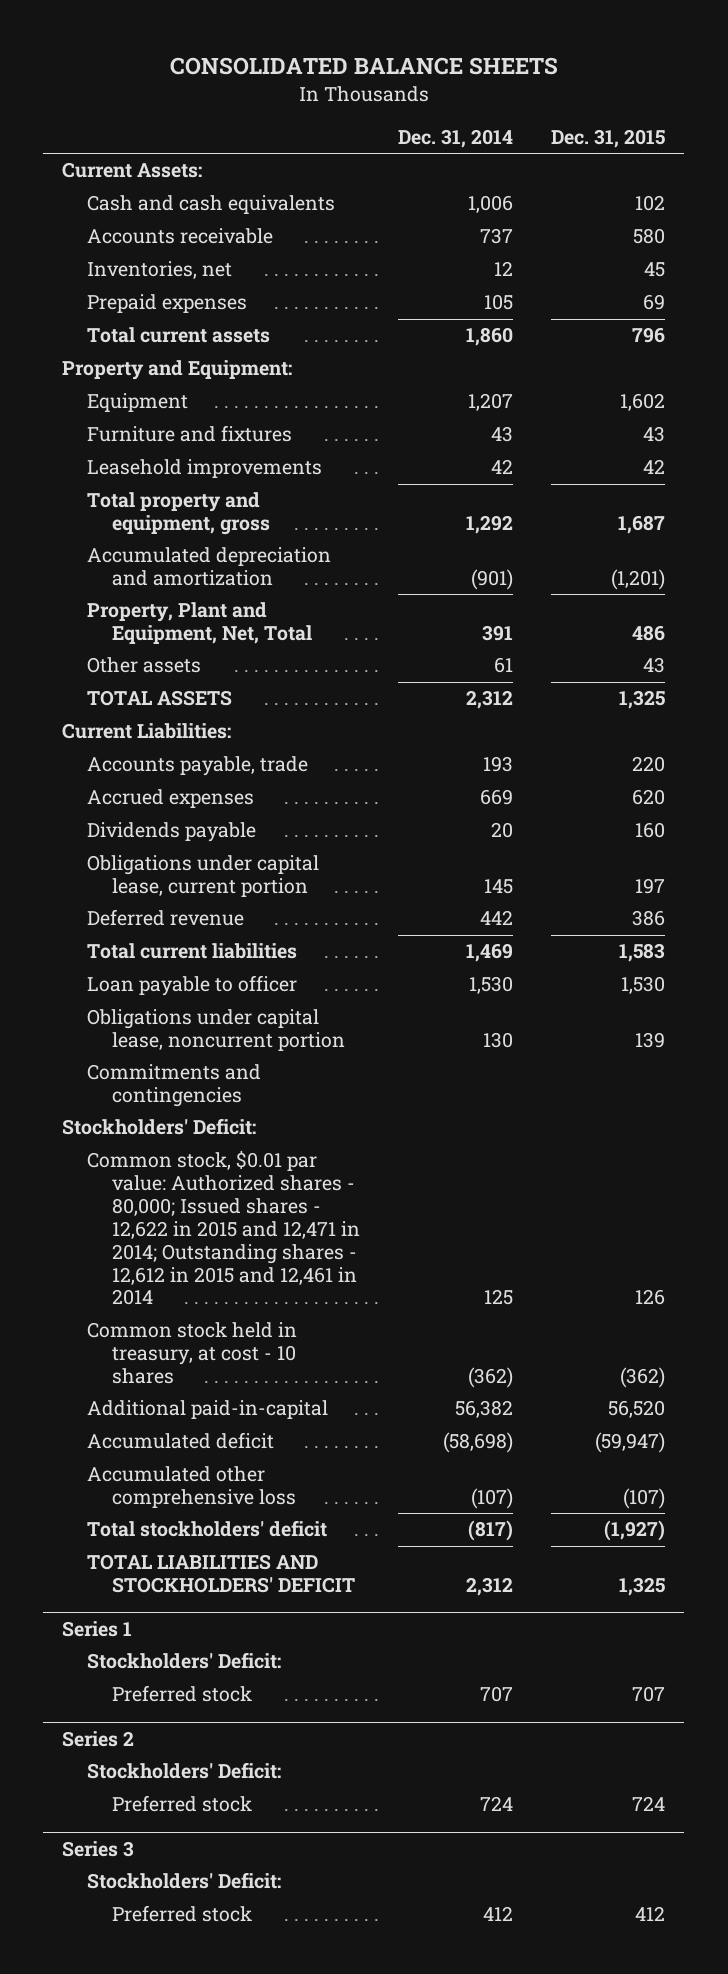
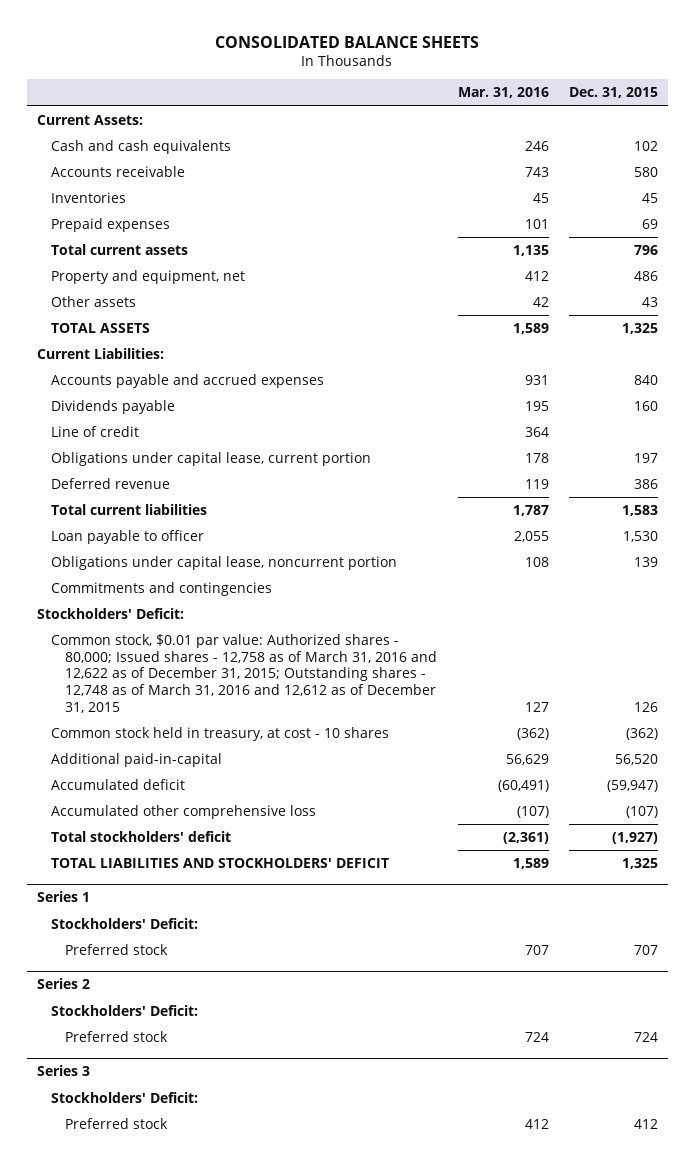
[398,128,514,148] Dec. 31, 2014 -> none
none -> [457,87,549,99] Mar. 31, 2016
[87,261,233,280] Inventories, net -> [51,192,127,204] Inventories
[62,360,293,381] Property and Equipment: -> none
[87,393,189,413] Equipment -> none
[87,425,293,443] Furniture and fixtures -> none
[87,459,323,479] Leasehold improvements -> none
[87,492,271,536] Total property and equipment, gross -> none
[87,547,332,587] Accumulated depreciation and amortization -> none
[87,602,313,645] Property, Plant and Equipment, Net, Total -> [51,270,246,285] Property and equipment, net
[87,756,309,777] Accounts payable, trade -> none
[87,789,255,809] Accrued expenses -> none
none -> [51,374,325,389] Accounts payable and accrued expenses
none -> [51,426,140,438] Line of credit
[87,1150,361,1306] Common stock, $0.01 par value: Authorized shares - 80,000; Issued shares - 12,622 in 2015 and 12,471 in 2014; Outstanding shares - 12,612 in 2015 and 12,461 in 2014 -> [51,634,438,713] Common stock, $0.01 par value: Authorized shares - 80,000; Issued shares - 12,758 as of March 31, 2016 and 12,622 as of December 31, 2015; Outstanding shares - 12,748 as of March 31, 2016 and 12,612 as of December 31, 2015

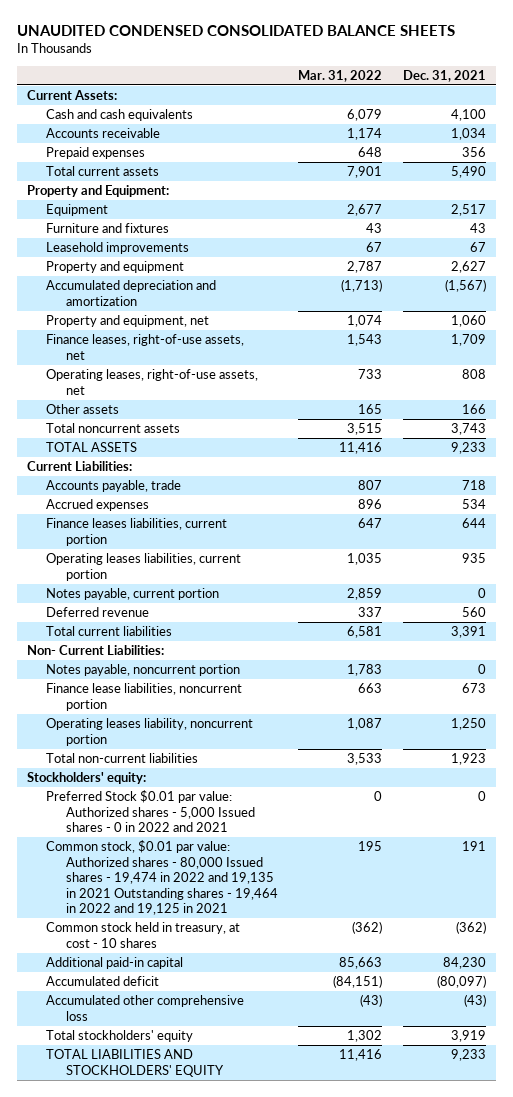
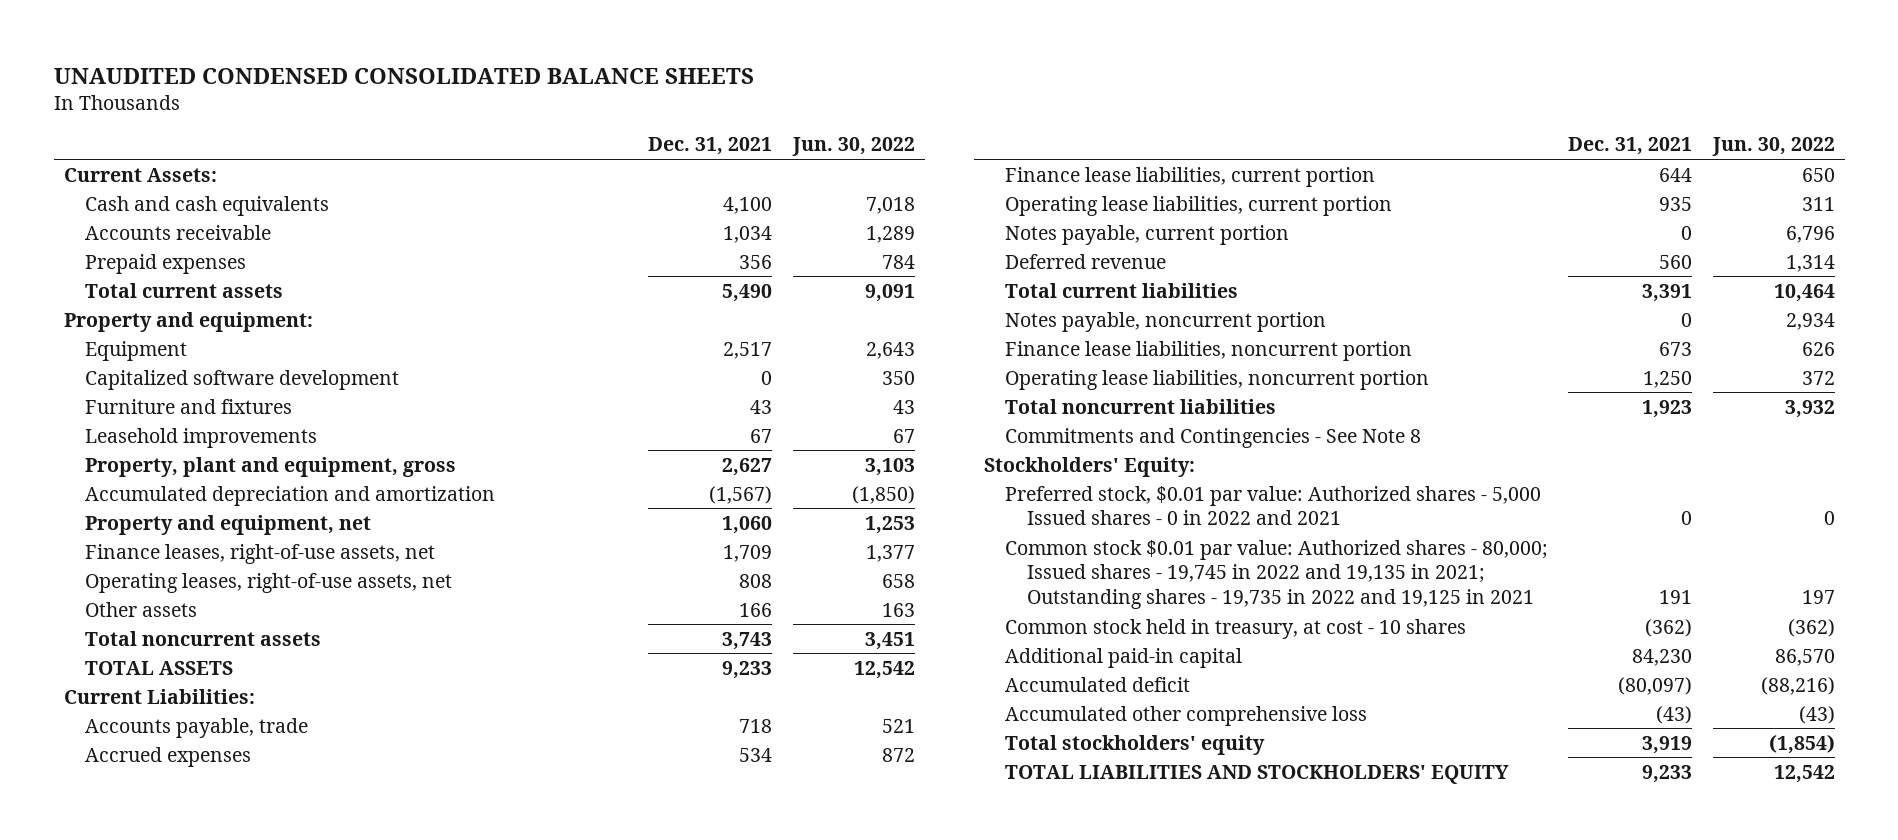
[298,70,383,83] Mar. 31, 2022 -> none
none -> [791,137,915,157] Jun. 30, 2022
[26,185,169,198] Property and Equipment: -> [63,311,313,332] Property and equipment:
none -> [85,369,400,390] Capitalized software development
[46,261,185,274] Property and equipment -> [85,456,457,477] Property, plant and equipment, gross
[46,518,228,546] Finance leases liabilities, current portion -> [1005,166,1376,187] Finance lease liabilities, current portion
[46,553,242,581] Operating leases liabilities, current portion -> [1005,195,1393,216] Operating lease liabilities, current portion
[26,645,164,656] Non- Current Liabilities: -> none
[46,718,254,746] Operating leases liability, noncurrent portion -> [1005,369,1430,390] Operating lease liabilities, noncurrent portion
[46,753,199,764] Total non-current liabilities -> [1005,398,1277,414] Total noncurrent liabilities
none -> [1005,427,1422,448] Commitments and Contingencies - See Note 8
[26,772,146,785] Stockholders' equity: -> [983,456,1195,477] Stockholders' Equity:
[46,790,255,833] Preferred Stock $0.01 par value: Authorized shares - 5,000 Issued shares - 0 in 2022 and 2021 -> [1005,485,1542,526] Preferred stock, $0.01 par value: Authorized shares - 5,000 Issued shares - 0 in 2022 and 2021
[46,840,278,916] Common stock, $0.01 par value: Authorized shares - 80,000 Issued shares - 19,474 in 2022 and 19,135 in 2021 Outstanding shares - 19,464 in 2022 and 19,125 in 2021 -> [1005,539,1549,609] Common stock $0.01 par value: Authorized shares - 80,000; Issued shares - 19,745 in 2022 and 19,135 in 2021; Outstanding shares - 19,735 in 2022 and 19,125 in 2021

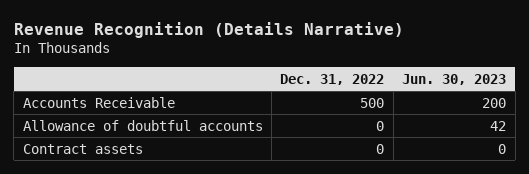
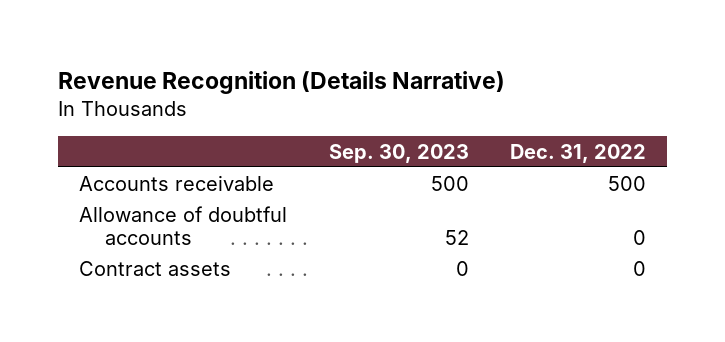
[402,73,507,85] Jun. 30, 2023 -> none
none -> [328,143,469,163] Sep. 30, 2023
[22,96,175,108] Accounts Receivable -> [78,174,274,191] Accounts receivable

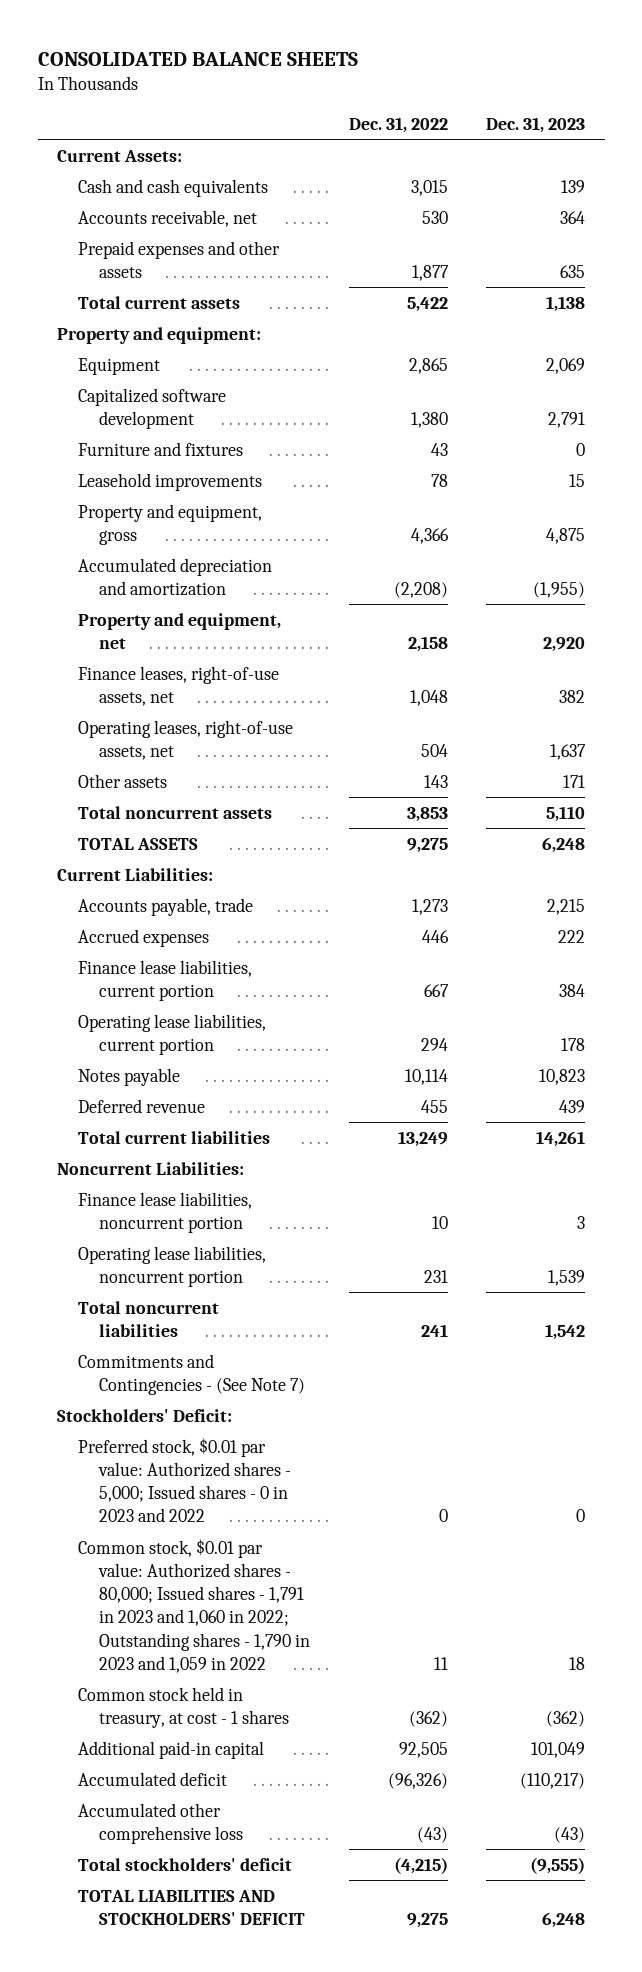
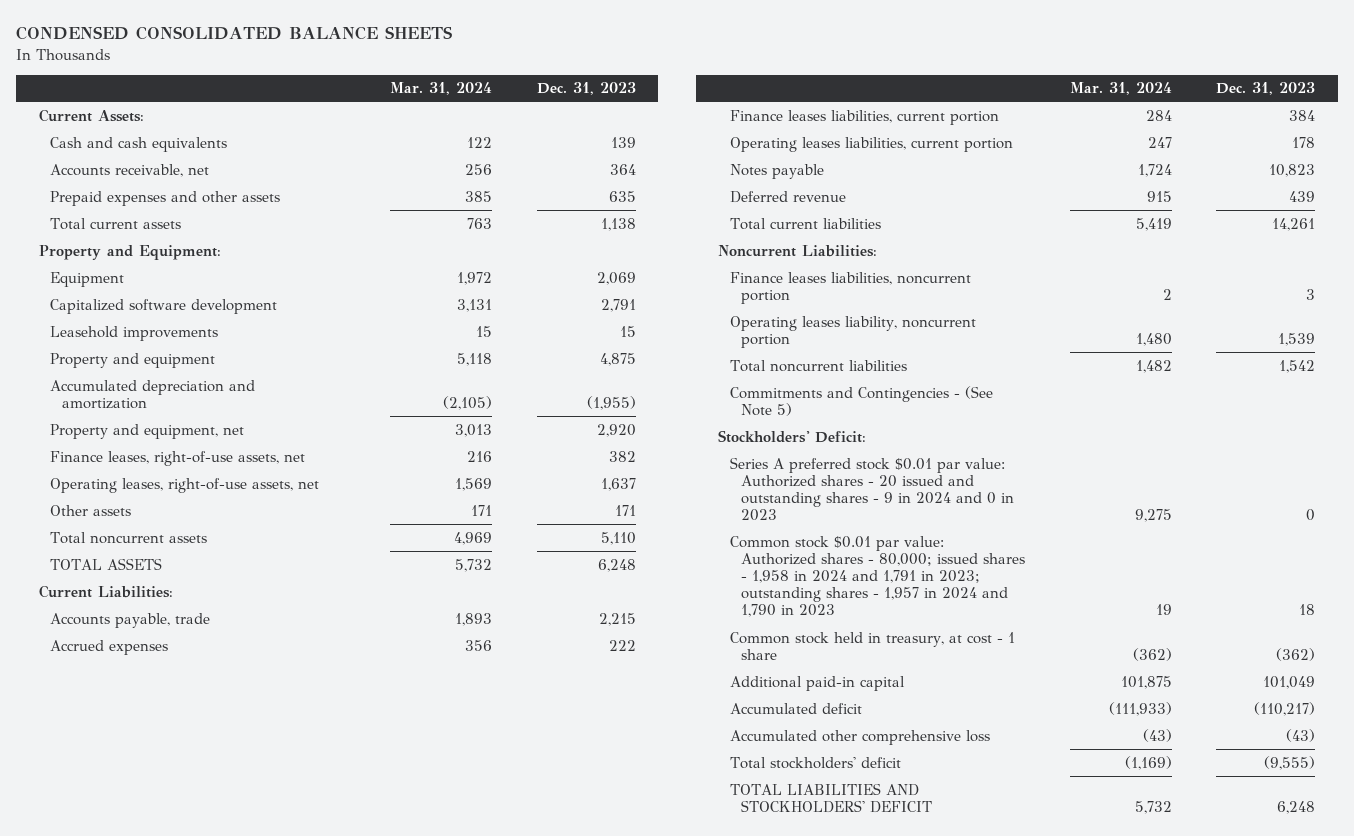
[37,51,358,66] CONSOLIDATED BALANCE SHEETS -> [16,26,453,41] CONDENSED CONSOLIDATED BALANCE SHEETS
[348,117,448,134] Dec. 31, 2022 -> none
none -> [390,82,493,96] Mar. 31, 2024
[57,326,262,344] Property and equipment: -> [38,244,221,260] Property and Equipment:
[77,441,243,456] Furniture and fixtures -> none
[77,503,262,545] Property and equipment, gross -> [50,352,216,368] Property and equipment
[77,959,252,1001] Finance lease liabilities, current portion -> [729,109,999,125] Finance leases liabilities, current portion
[77,1013,266,1055] Operating lease liabilities, current portion -> [729,136,1013,152] Operating leases liabilities, current portion
[77,1191,252,1233] Finance lease liabilities, noncurrent portion -> [729,271,971,304] Finance leases liabilities, noncurrent portion
[77,1245,266,1287] Operating lease liabilities, noncurrent portion -> [729,315,976,348] Operating leases liability, noncurrent portion
[77,1353,305,1395] Commitments and Contingencies - (See Note 7) -> [729,385,993,416] Commitments and Contingencies - (See Note 5)
[77,1437,291,1523] Preferred stock, $0.01 par value: Authorized shares - 5,000; Issued shares - 0 in 2023 and 2022 -> [729,456,1015,522] Series A preferred stock $0.01 par value: Authorized shares - 20 issued and outstanding shares - 9 in 2024 and 0 in 2023
[77,1538,310,1673] Common stock, $0.01 par value: Authorized shares - 80,000; Issued shares - 1,791 in 2023 and 1,060 in 2022; Outstanding shares - 1,790 in 2023 and 1,059 in 2022 -> [729,535,1026,618] Common stock $0.01 par value: Authorized shares - 80,000; issued shares - 1,958 in 2024 and 1,791 in 2023; outstanding shares - 1,957 in 2024 and 1,790 in 2023
[77,1686,289,1728] Common stock held in treasury, at cost - 1 shares -> [729,631,1015,660] Common stock held in treasury, at cost - 1 share

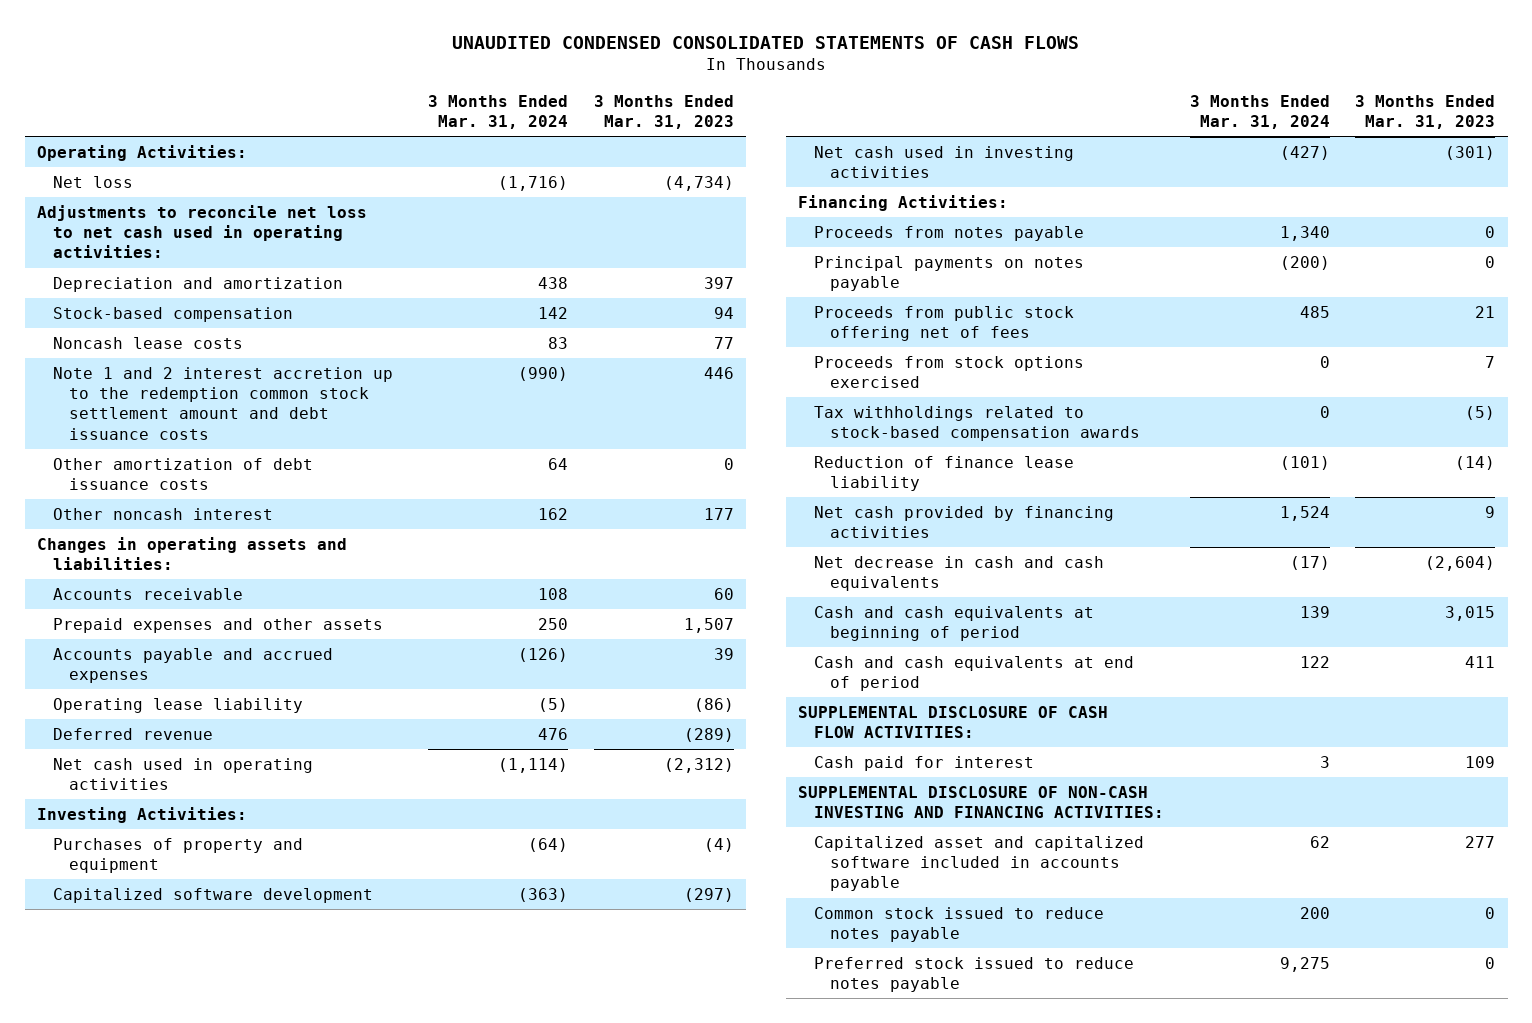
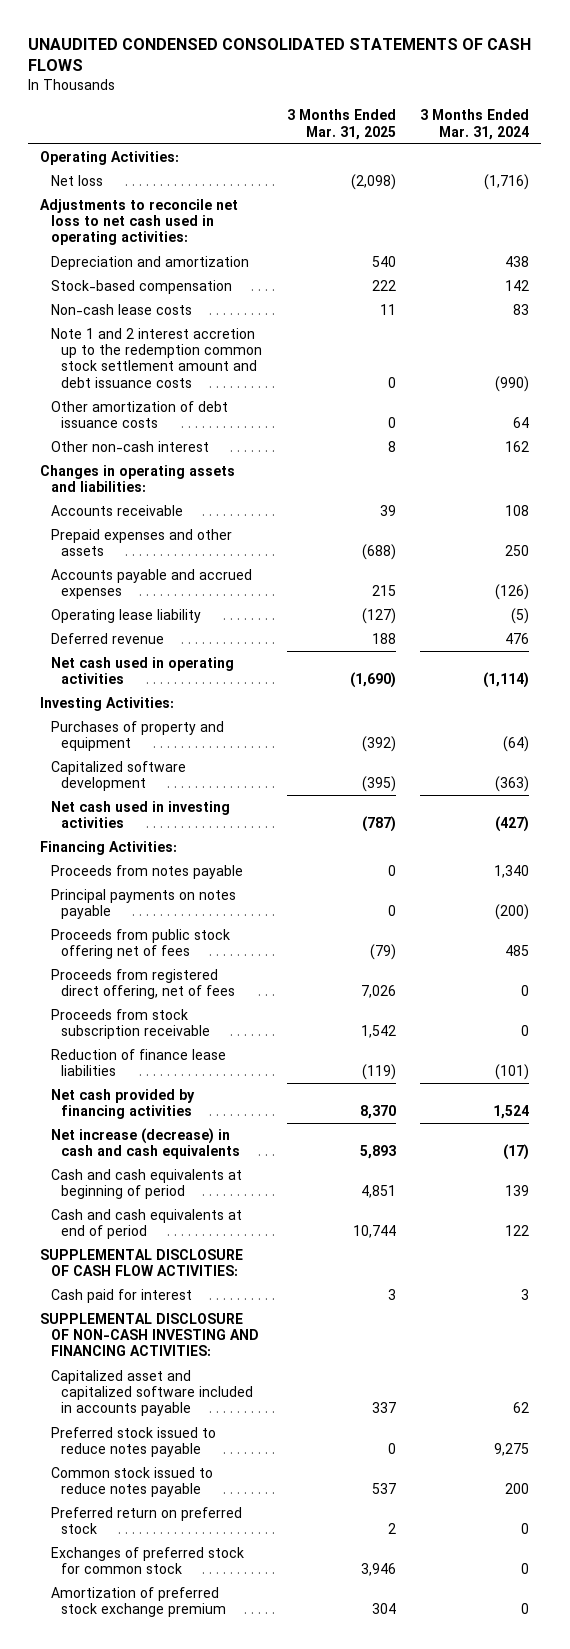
[593,94,734,129] 3 Months Ended Mar. 31, 2023 -> none
none -> [286,109,396,140] 3 Months Ended Mar. 31, 2025
[53,336,244,349] Noncash lease costs -> [50,303,192,315] Non-cash lease costs
[53,507,274,520] Other noncash interest -> [50,440,209,452] Other non-cash interest
[814,355,1085,389] Proceeds from stock options exercised -> none
[814,405,1140,442] Tax withholdings related to stock-based compensation awards -> none
none -> [50,968,236,1000] Proceeds from registered direct offering, net of fees
none -> [50,1008,211,1040] Proceeds from stock subscription receivable
[814,455,1075,492] Reduction of finance lease liability -> [50,1048,226,1077] Reduction of finance lease liabilities
[814,555,1105,592] Net decrease in cash and cash equivalents -> [50,1127,241,1160] Net increase (decrease) in cash and cash equivalents
[814,906,1105,943] Common stock issued to reduce notes payable -> [50,1466,213,1498] Common stock issued to reduce notes payable
none -> [50,1506,242,1535] Preferred return on preferred stock
none -> [50,1546,244,1575] Exchanges of preferred stock for common stock
none -> [50,1586,227,1618] Amortization of preferred stock exchange premium

